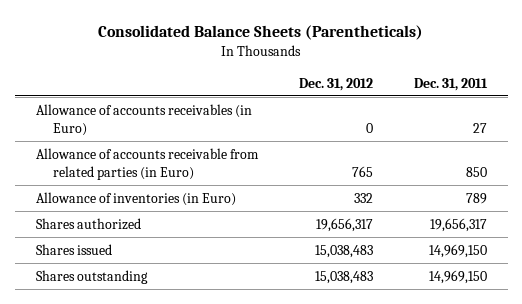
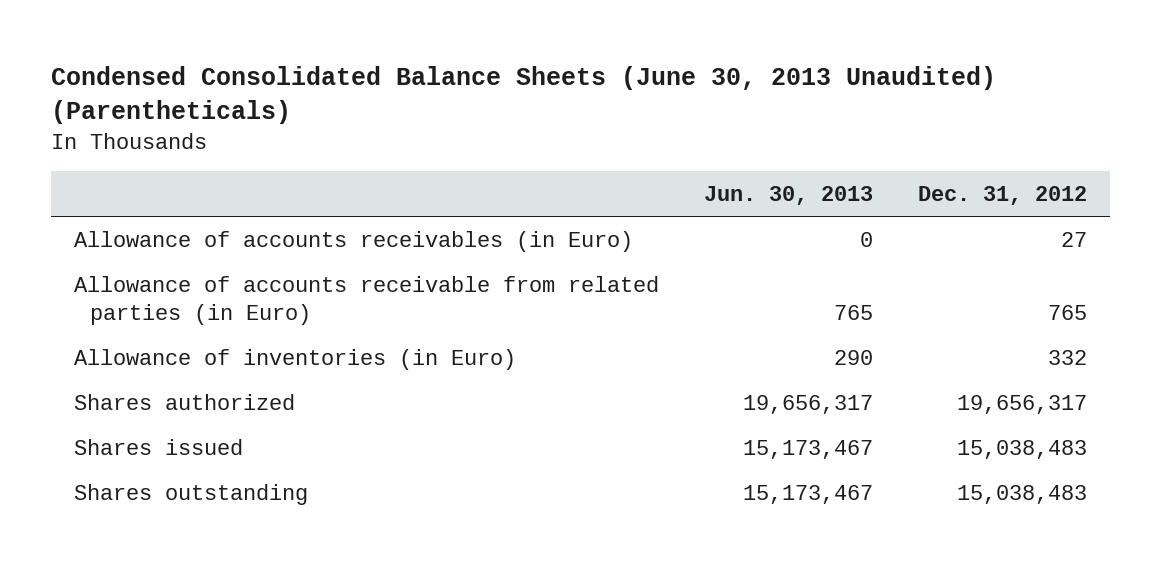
[98,24,424,40] Consolidated Balance Sheets (Parentheticals) -> [51,66,997,125] Condensed Consolidated Balance Sheets (June 30, 2013 Unaudited) (Parentheticals)
[413,77,488,91] Dec. 31, 2011 -> none
none -> [704,185,874,205] Jun. 30, 2013
[365,123,373,134] 0 -> [1061,231,1088,247] 27

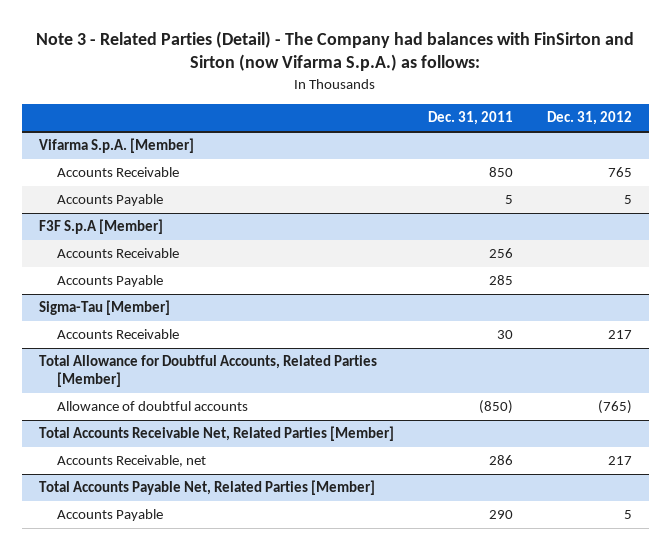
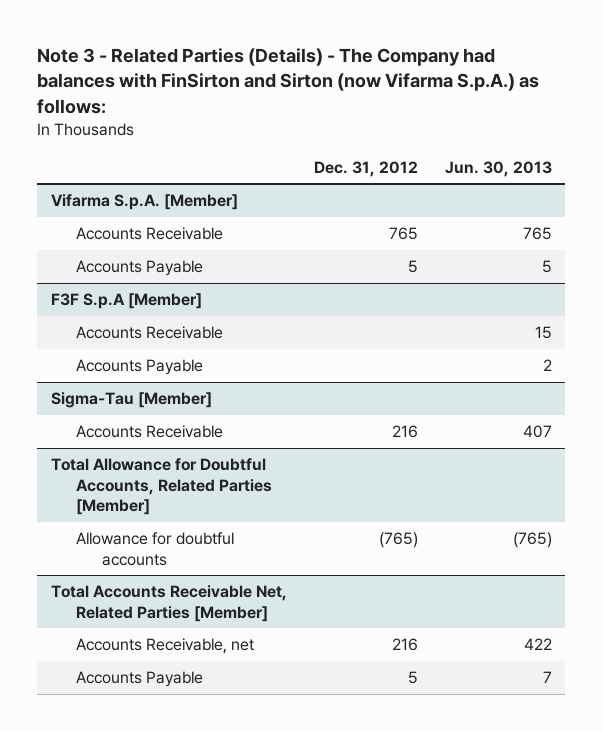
[36,31,635,72] Note 3 - Related Parties (Detail) - The Company had balances with FinSirton and Sirton (now Vifarma S.p.A.) as follows: -> [37,48,540,114] Note 3 - Related Parties (Details) - The Company had balances with FinSirton and Sirton (now Vifarma S.p.A.) as follows:
[427,111,513,126] Dec. 31, 2011 -> none
none -> [444,160,552,177] Jun. 30, 2013
[607,330,632,340] 217 -> [391,425,418,439] 216
[56,401,248,412] Allowance of doubtful accounts -> [76,532,235,566] Allowance for doubtful accounts
[38,480,375,496] Total Accounts Payable Net, Related Parties [Member] -> none
[607,456,632,466] 217 -> [391,638,418,652] 216

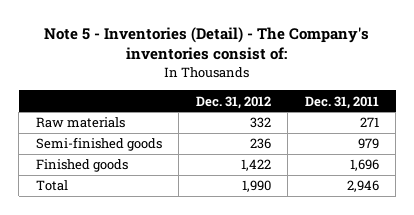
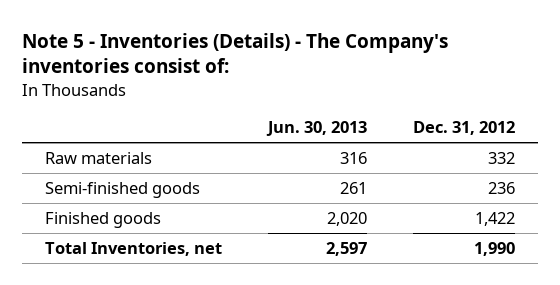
[44,27,370,61] Note 5 - Inventories (Detail) - The Company's inventories consist of: -> [22,32,449,74] Note 5 - Inventories (Details) - The Company's inventories consist of:
[304,95,379,109] Dec. 31, 2011 -> none
none -> [266,121,368,137] Jun. 30, 2013
[35,180,68,192] Total -> [45,241,223,256] Total Inventories, net

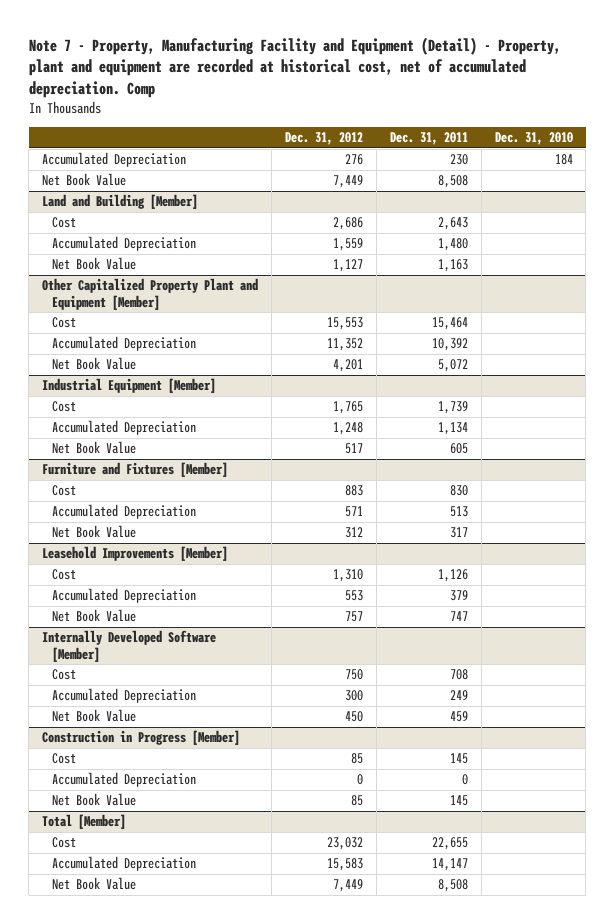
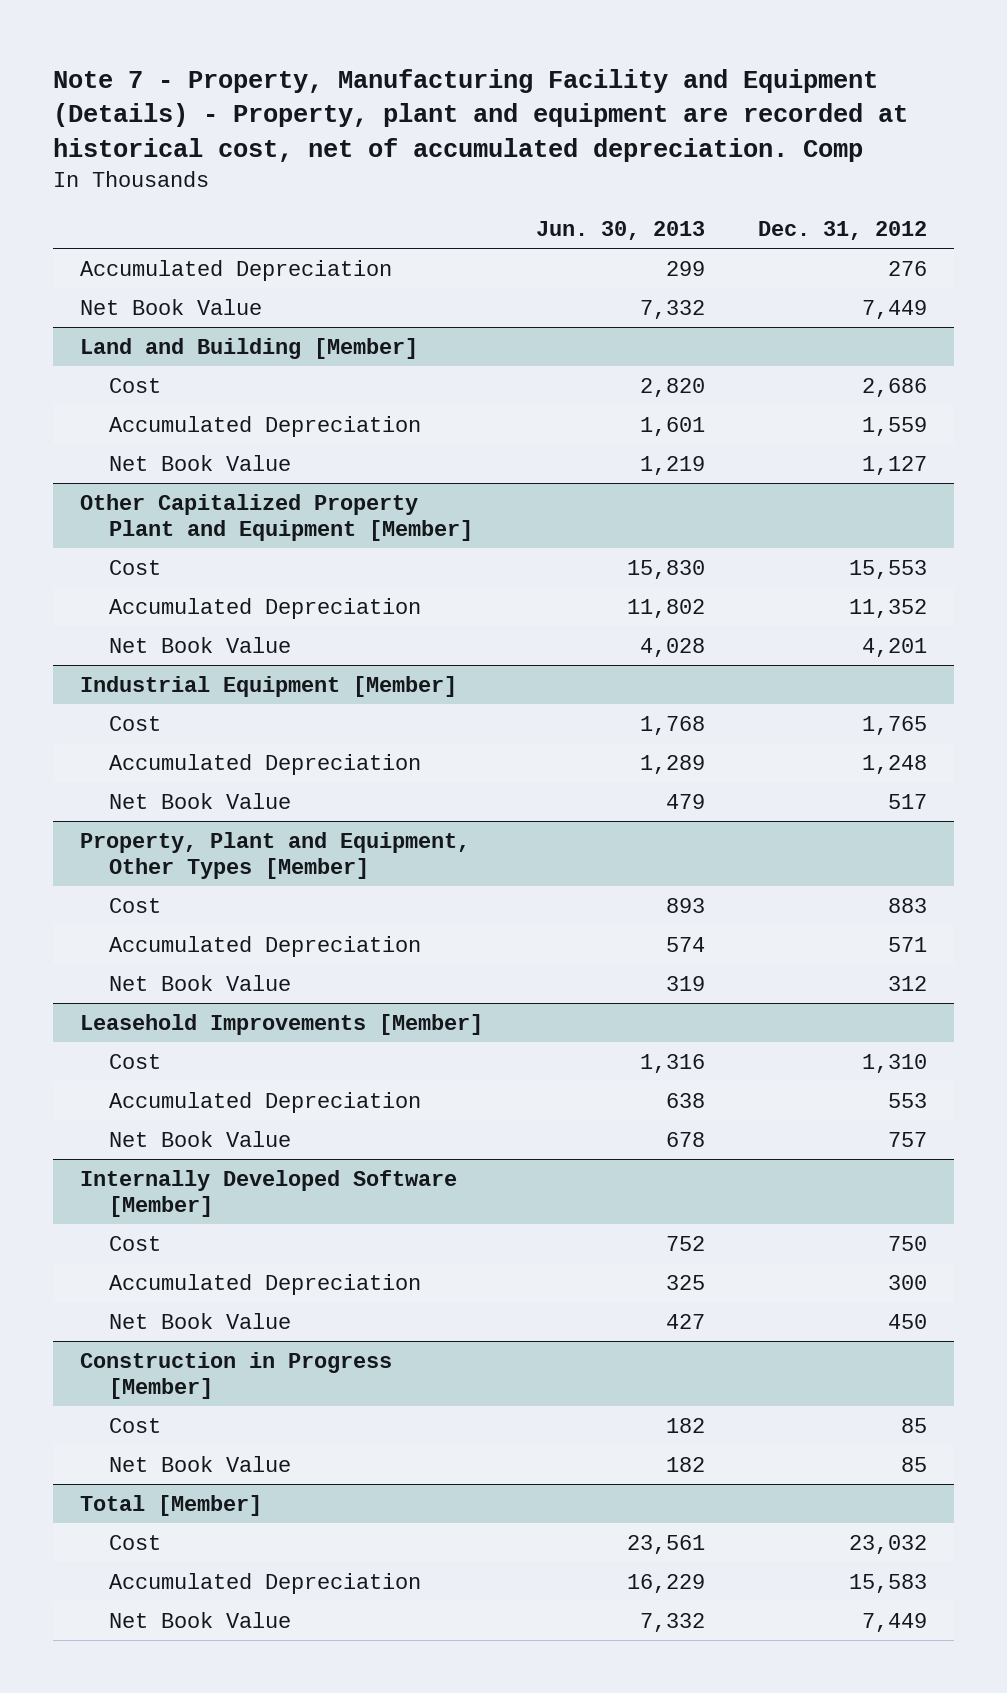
[28,36,561,99] Note 7 - Property, Manufacturing Facility and Equipment (Detail) - Property, plant and equipment are recorded at historical cost, net of accumulated depreciation. Comp -> [53,68,909,162] Note 7 - Property, Manufacturing Facility and Equipment (Details) - Property, plant and equipment are recorded at historical cost, net of accumulated depreciation. Comp
[389,132,468,146] Dec. 31, 2011 -> none
[494,132,573,146] Dec. 31, 2010 -> none
none -> [535,221,705,241] Jun. 30, 2013
[42,462,229,478] Furniture and Fixtures [Member] -> none
none -> [79,831,470,880] Property, Plant and Equipment, Other Types [Member]
[52,772,197,788] Accumulated Depreciation -> none

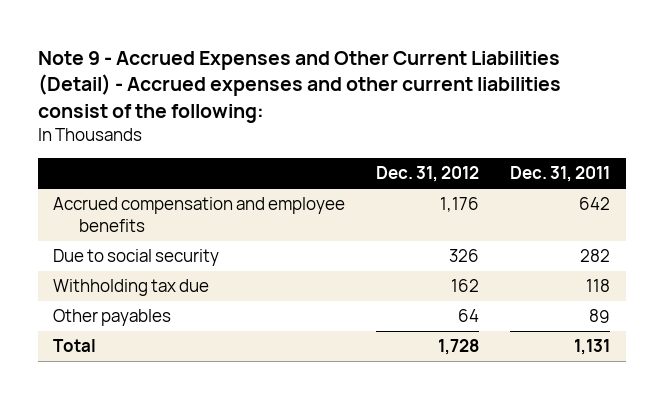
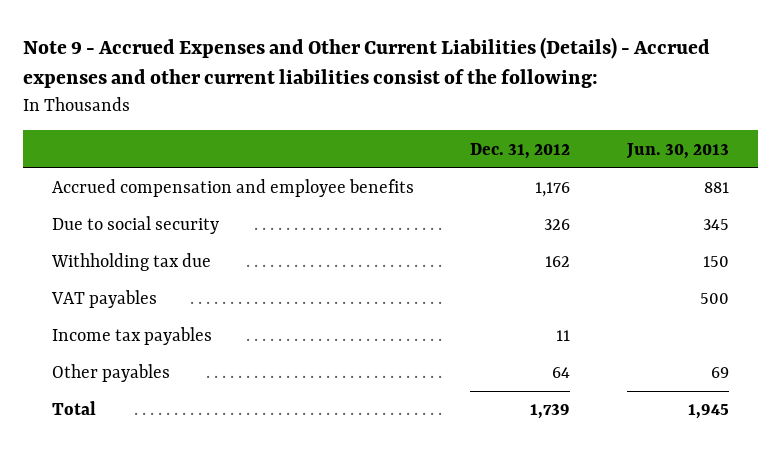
[38,50,562,123] Note 9 - Accrued Expenses and Other Current Liabilities (Detail) - Accrued expenses and other current liabilities consist of the following: -> [23,36,711,89] Note 9 - Accrued Expenses and Other Current Liabilities (Details) - Accrued expenses and other current liabilities consist of the following:
[510,166,611,183] Dec. 31, 2011 -> none
none -> [626,142,730,159] Jun. 30, 2013
none -> [50,290,157,309] VAT payables
none -> [51,327,212,346] Income tax payables
[438,339,480,356] 1,728 -> [530,404,571,420] 1,739

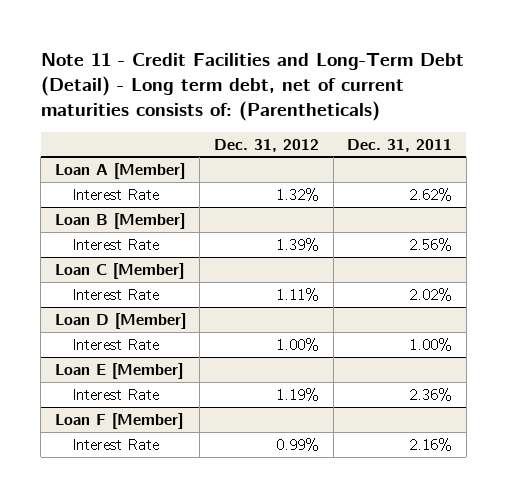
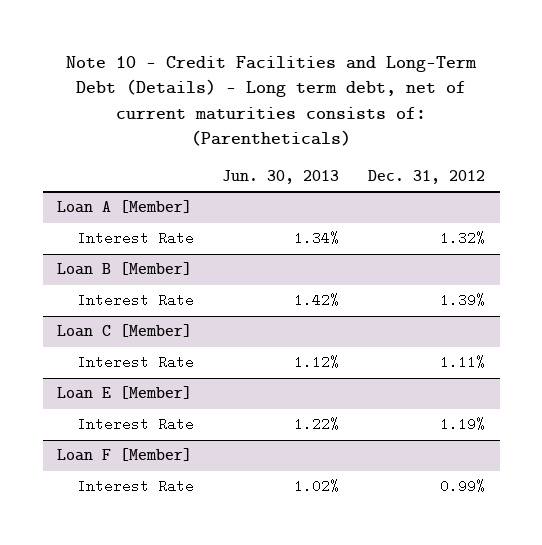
[40,52,464,121] Note 11 - Credit Facilities and Long-Term Debt (Detail) - Long term debt, net of current maturities consists of: (Parentheticals) -> [66,56,478,147] Note 10 - Credit Facilities and Long-Term Debt (Details) - Long term debt, net of current maturities consists of: (Parentheticals)
[347,138,453,152] Dec. 31, 2011 -> none
none -> [222,169,340,184] Jun. 30, 2013
[54,312,186,329] Loan D [Member] -> none
[71,338,159,350] Interest Rate -> none

